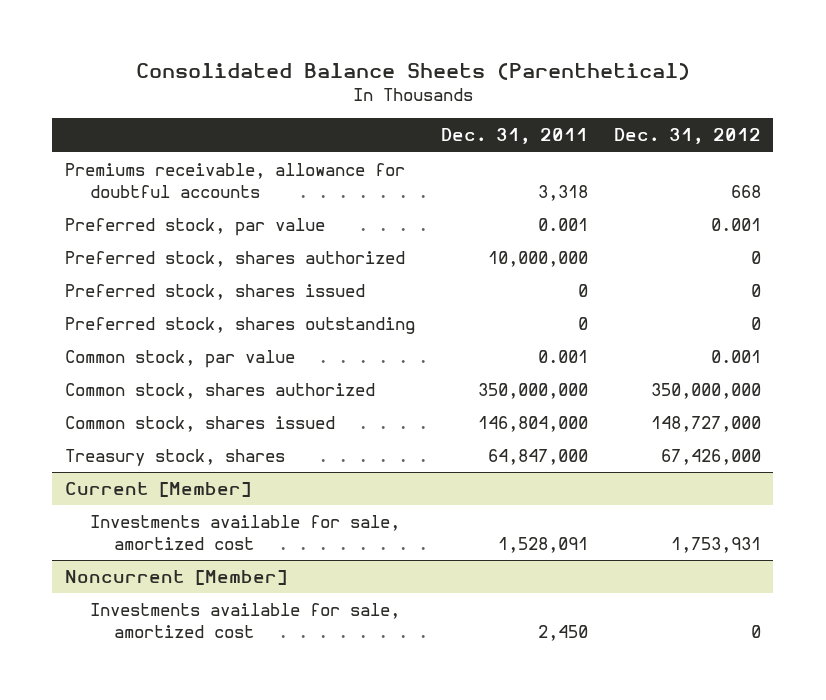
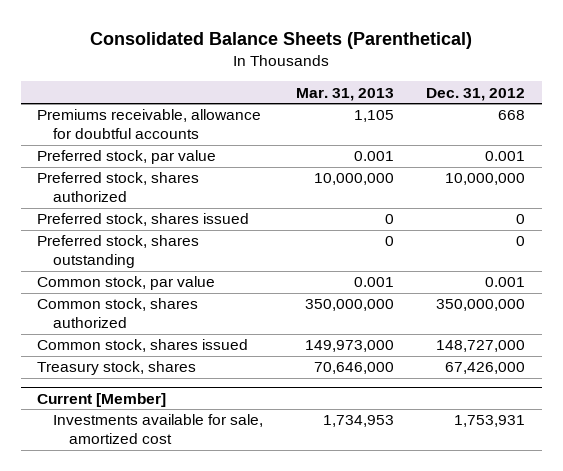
[440,128,588,145] Dec. 31, 2011 -> none
none -> [295,87,394,101] Mar. 31, 2013
[750,251,761,265] 0 -> [445,173,526,186] 10,000,000
[65,570,288,586] Noncurrent [Member] -> none
[89,603,400,638] Investments available for sale, amortized cost -> none

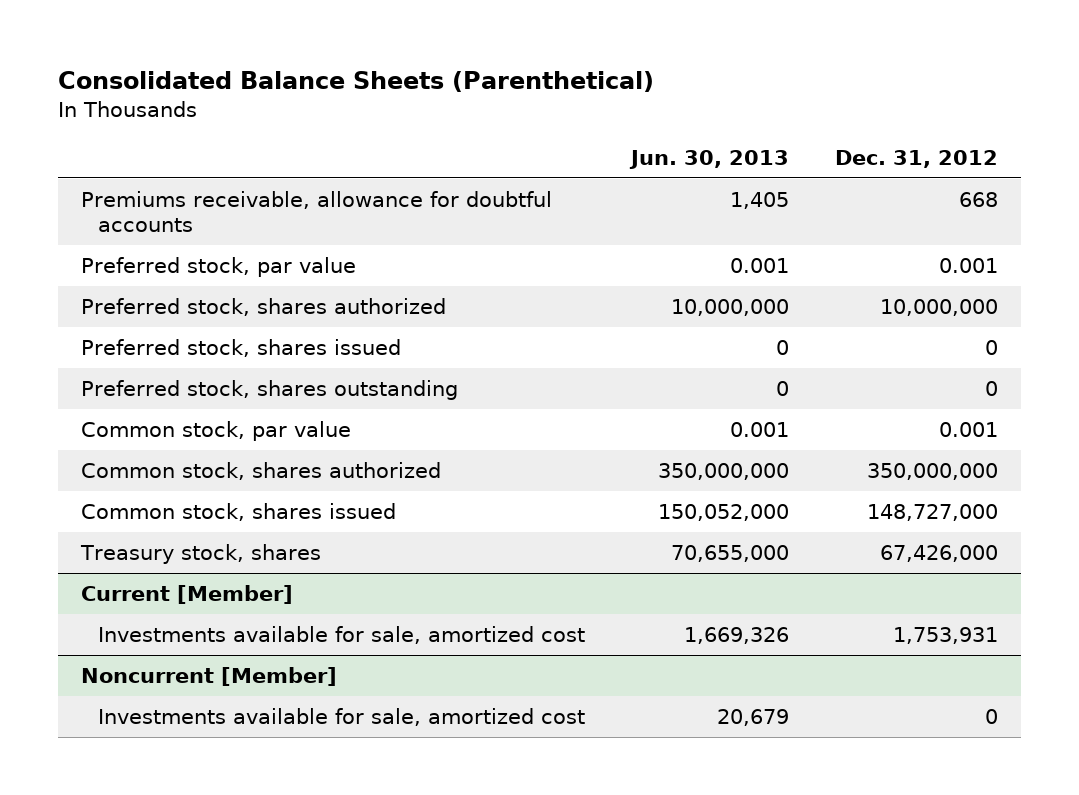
[295,87,394,101] Mar. 31, 2013 -> none
none -> [629,149,790,169] Jun. 30, 2013
none -> [80,666,337,686] Noncurrent [Member]
none -> [98,707,586,726] Investments available for sale, amortized cost

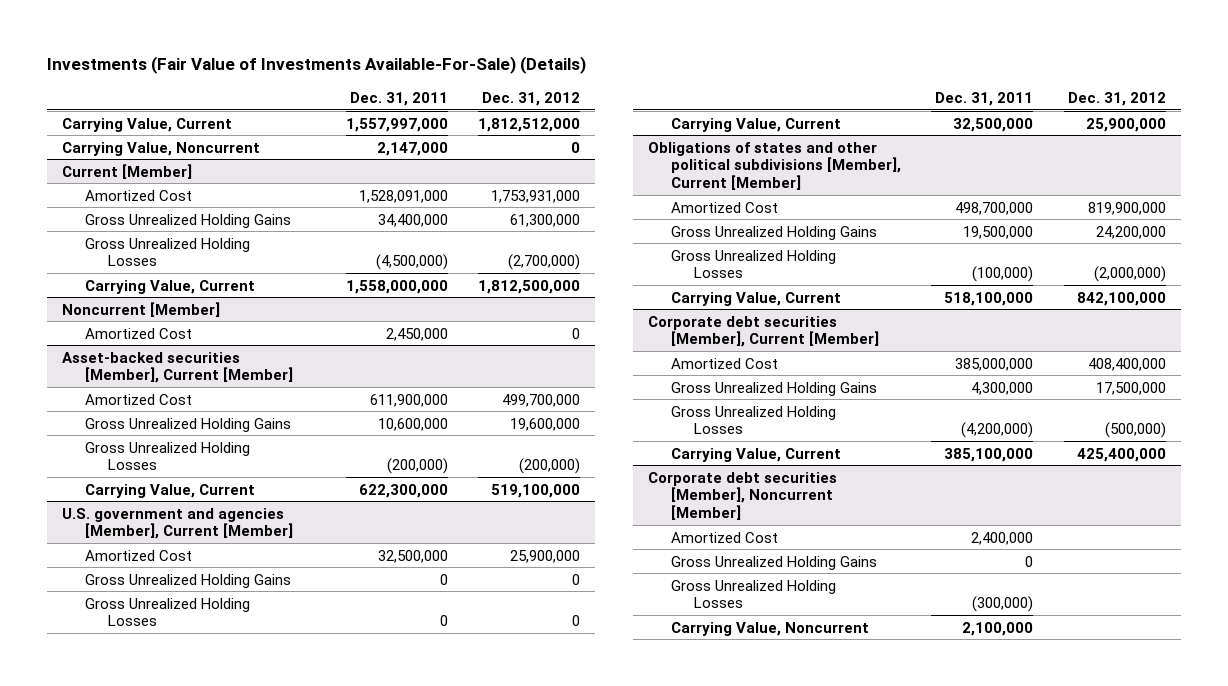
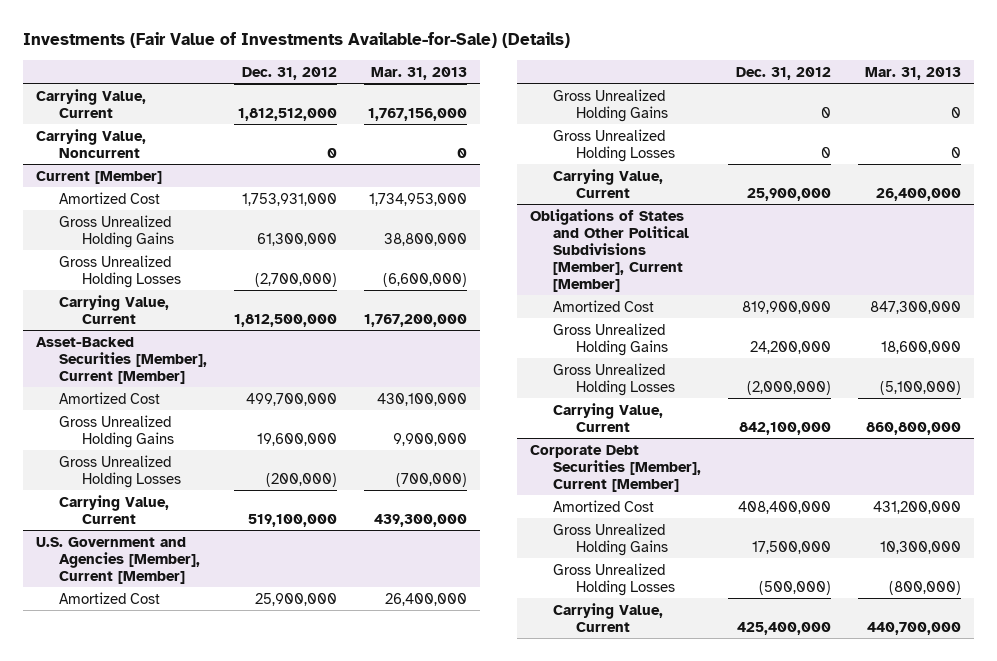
[46,56,586,75] Investments (Fair Value of Investments Available-For-Sale) (Details) -> [22,32,570,49] Investments (Fair Value of Investments Available-for-Sale) (Details)
[349,91,448,106] Dec. 31, 2011 -> none
none -> [370,66,467,80] Mar. 31, 2013
[62,301,221,317] Noncurrent [Member] -> none
[85,327,193,339] Amortized Cost -> none
[62,351,294,384] Asset-backed securities [Member], Current [Member] -> [36,336,208,384] Asset-Backed Securities [Member], Current [Member]
[62,507,294,540] U.S. government and agencies [Member], Current [Member] -> [36,536,201,584] U.S. Government and Agencies [Member], Current [Member]
[647,141,901,190] Obligations of states and other political subdivisions [Member], Current [Member] -> [530,208,689,292] Obligations of States and Other Political Subdivisions [Member], Current [Member]
[647,315,879,348] Corporate debt securities [Member], Current [Member] -> [530,444,701,492] Corporate Debt Securities [Member], Current [Member]
[647,471,837,520] Corporate debt securities [Member], Noncurrent [Member] -> none
[670,531,778,543] Amortized Cost -> none
[670,555,877,570] Gross Unrealized Holding Gains -> none
[670,579,836,609] Gross Unrealized Holding Losses -> none
[670,621,869,636] Carrying Value, Noncurrent -> none

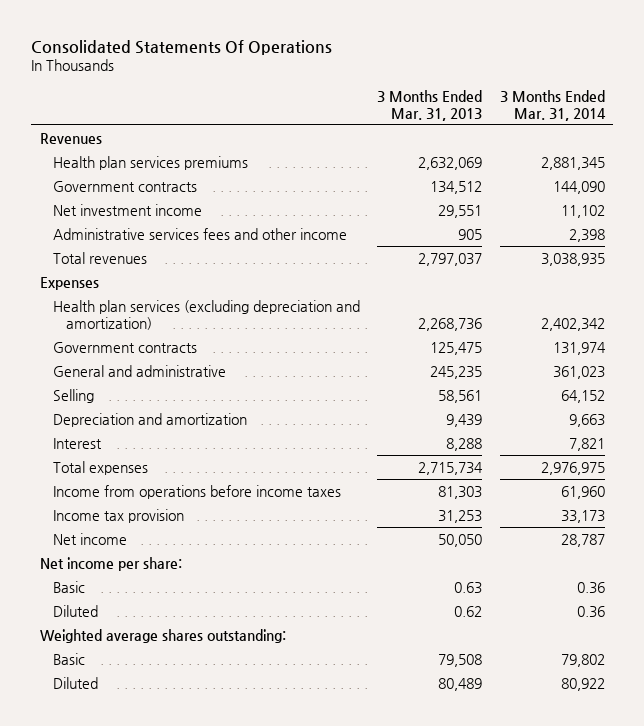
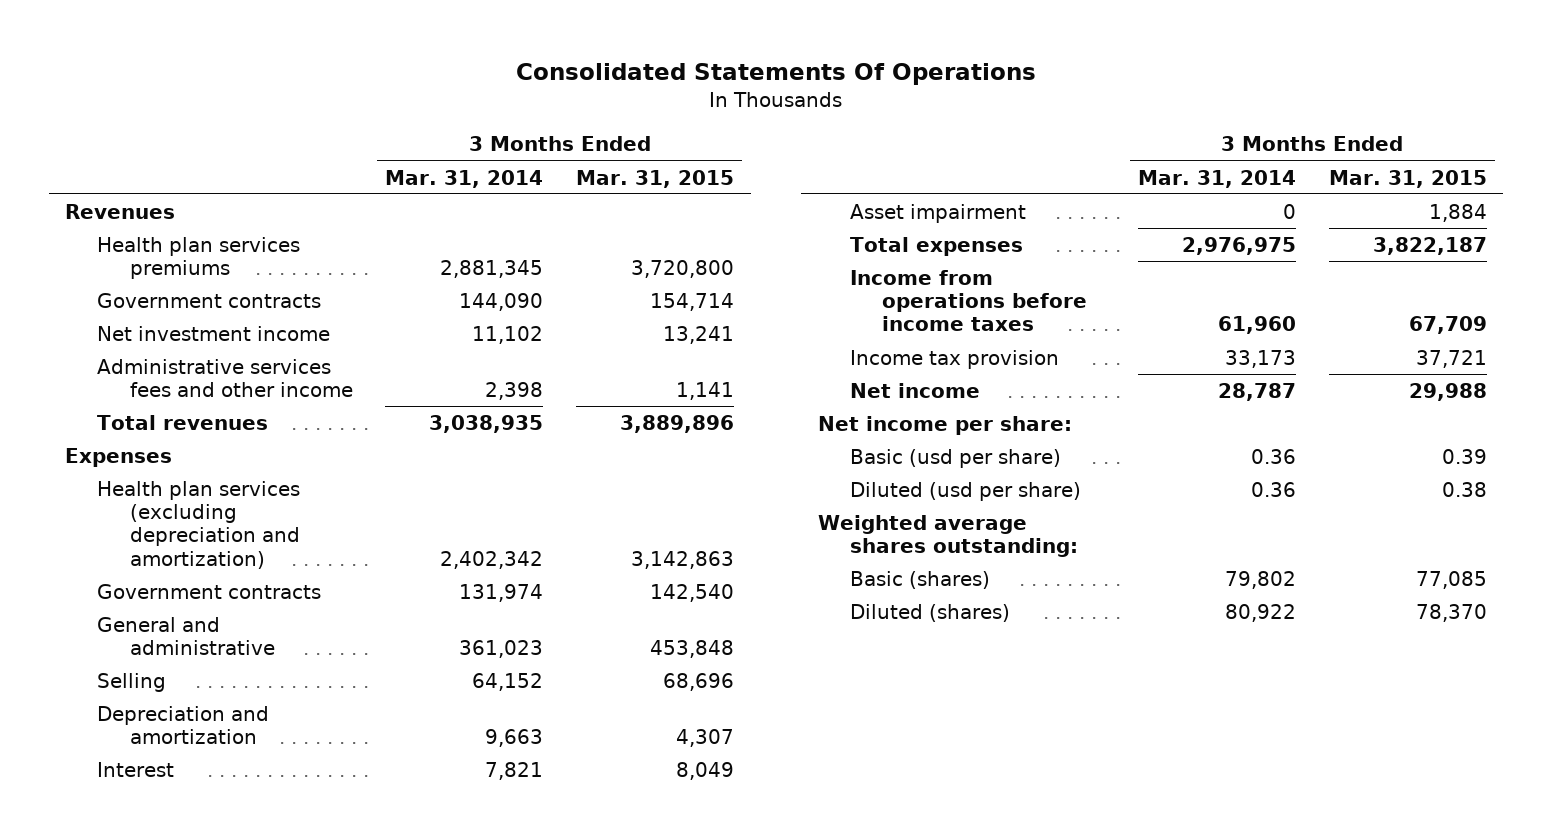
[377,89,483,121] 3 Months Ended Mar. 31, 2013 -> none
none -> [576,169,735,188] Mar. 31, 2015
none -> [849,203,1026,223] Asset impairment
[52,580,85,593] Basic -> [849,448,1061,468] Basic (usd per share)
[52,604,98,617] Diluted -> [849,481,1081,501] Diluted (usd per share)
[52,652,85,665] Basic -> [849,570,990,589] Basic (shares)
[52,676,98,689] Diluted -> [849,603,1010,622] Diluted (shares)

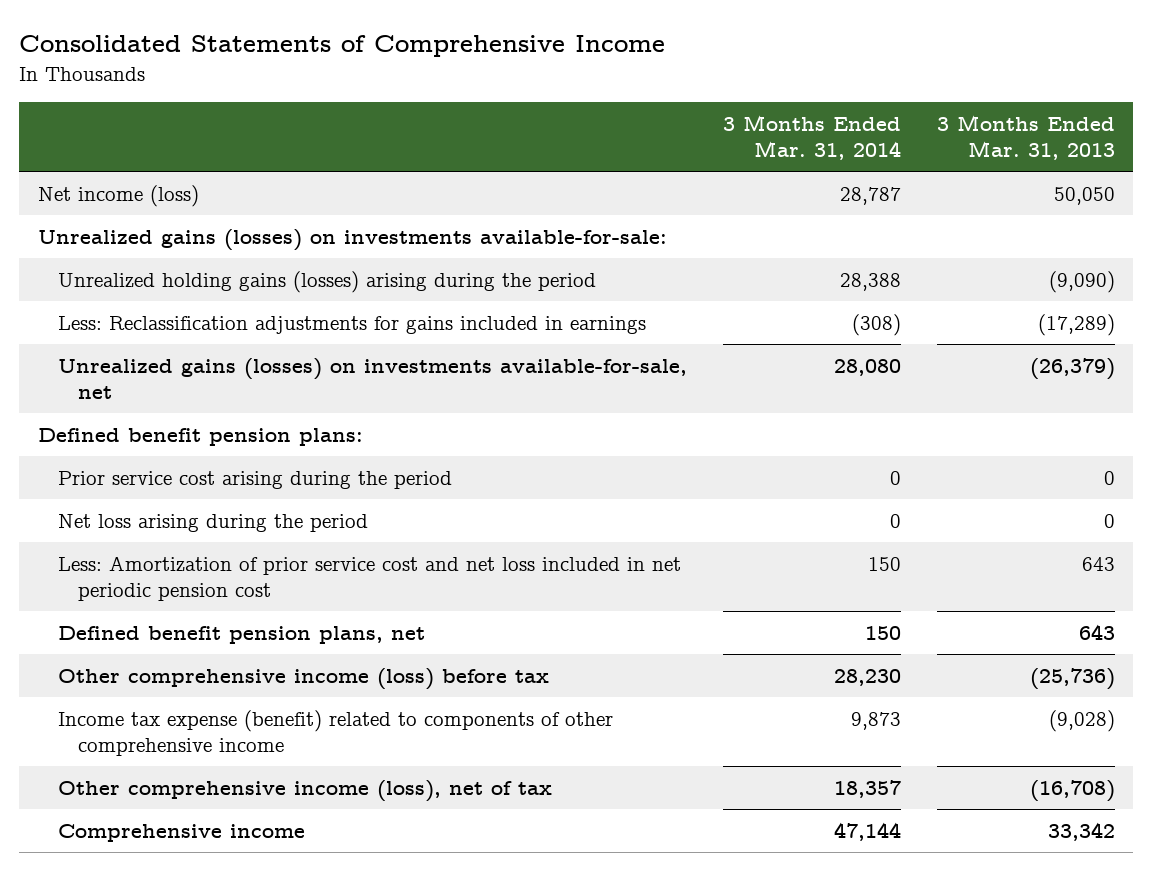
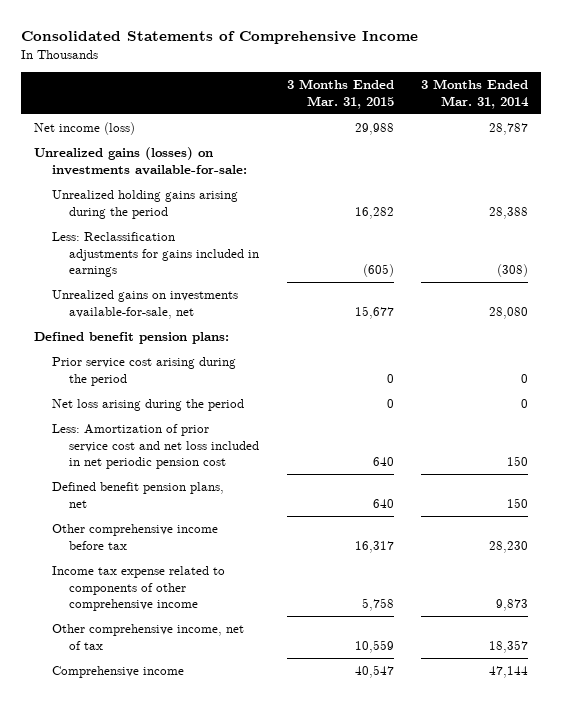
[937,114,1116,161] 3 Months Ended Mar. 31, 2013 -> none
none -> [286,79,394,109] 3 Months Ended Mar. 31, 2015
[57,270,596,293] Unrealized holding gains (losses) arising during the period -> [51,190,238,219] Unrealized holding gains arising during the period
[57,357,687,399] Unrealized gains (losses) on investments available-for-sale, net -> [51,290,238,319] Unrealized gains on investments available-for-sale, net
[57,667,549,690] Other comprehensive income (loss) before tax -> [51,524,218,550] Other comprehensive income before tax
[57,709,613,756] Income tax expense (benefit) related to components of other comprehensive income -> [51,566,225,612] Income tax expense related to components of other comprehensive income
[57,779,552,802] Other comprehensive income (loss), net of tax -> [51,624,244,650] Other comprehensive income, net of tax

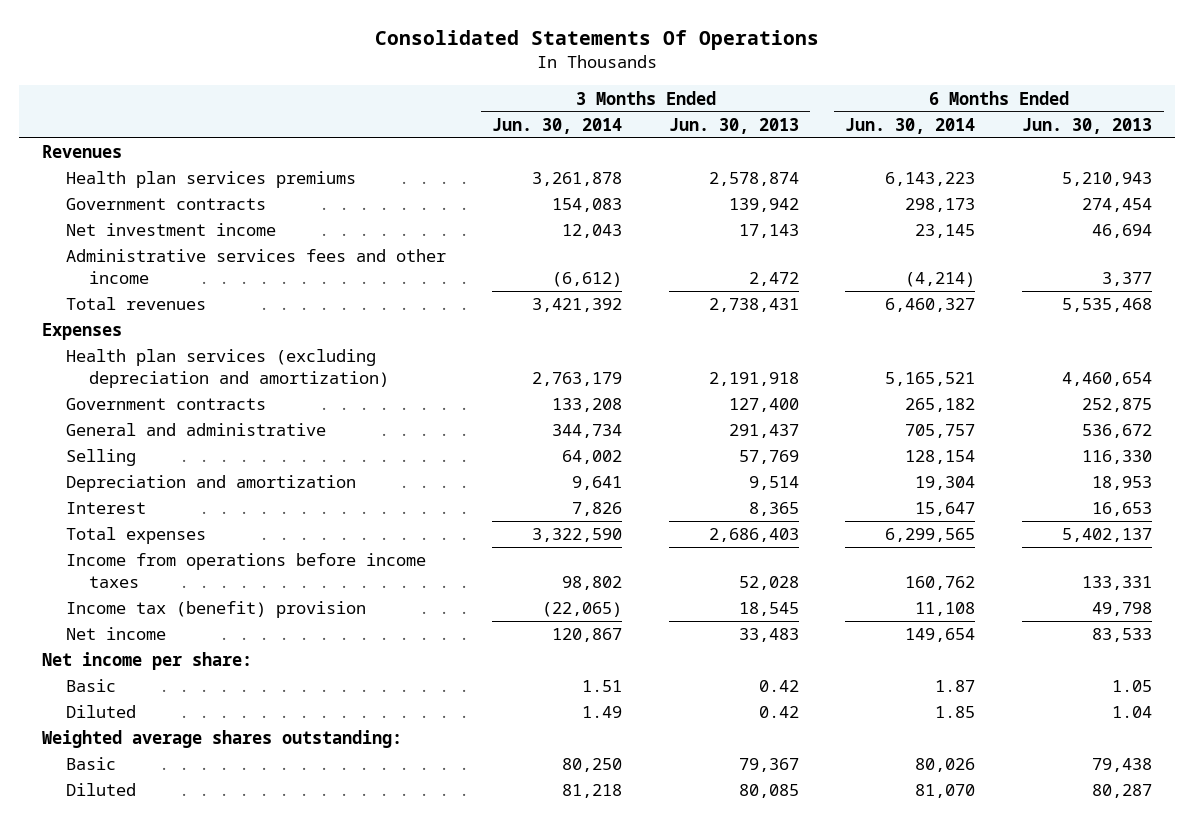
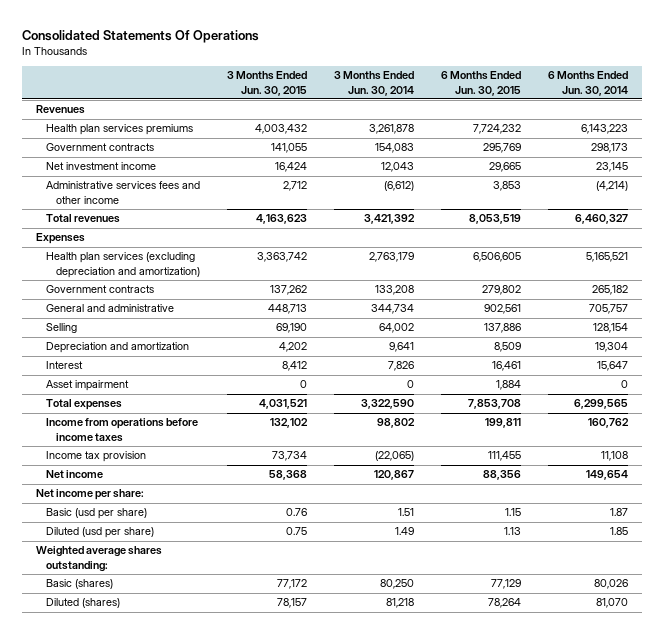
[668,117,799,134] Jun. 30, 2013 -> none
[1021,117,1152,134] Jun. 30, 2013 -> none
none -> [227,71,308,96] 3 Months Ended Jun. 30, 2015
none -> [441,71,522,96] 6 Months Ended Jun. 30, 2015
none -> [46,380,130,392] Asset impairment
[65,601,366,619] Income tax (benefit) provision -> [46,451,147,463] Income tax provision
[65,679,116,693] Basic -> [46,508,148,520] Basic (usd per share)
[65,705,136,719] Diluted -> [46,527,155,539] Diluted (usd per share)
[65,757,116,771] Basic -> [46,579,114,590] Basic (shares)
[65,783,136,797] Diluted -> [46,598,121,609] Diluted (shares)

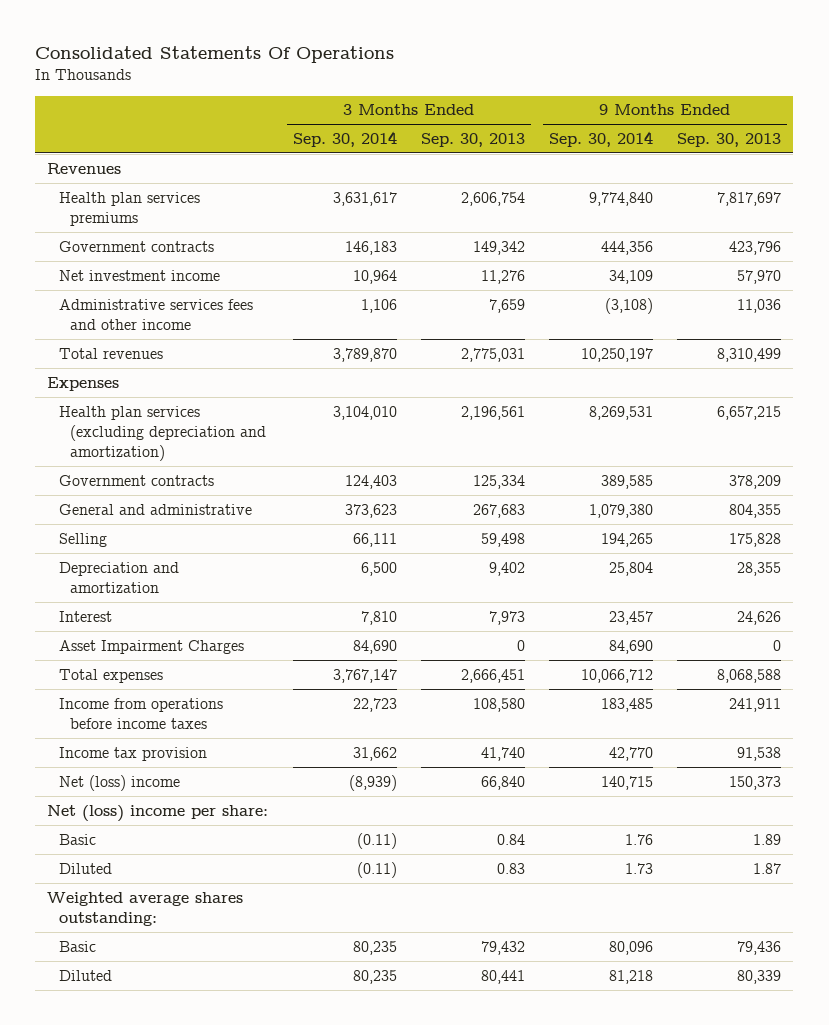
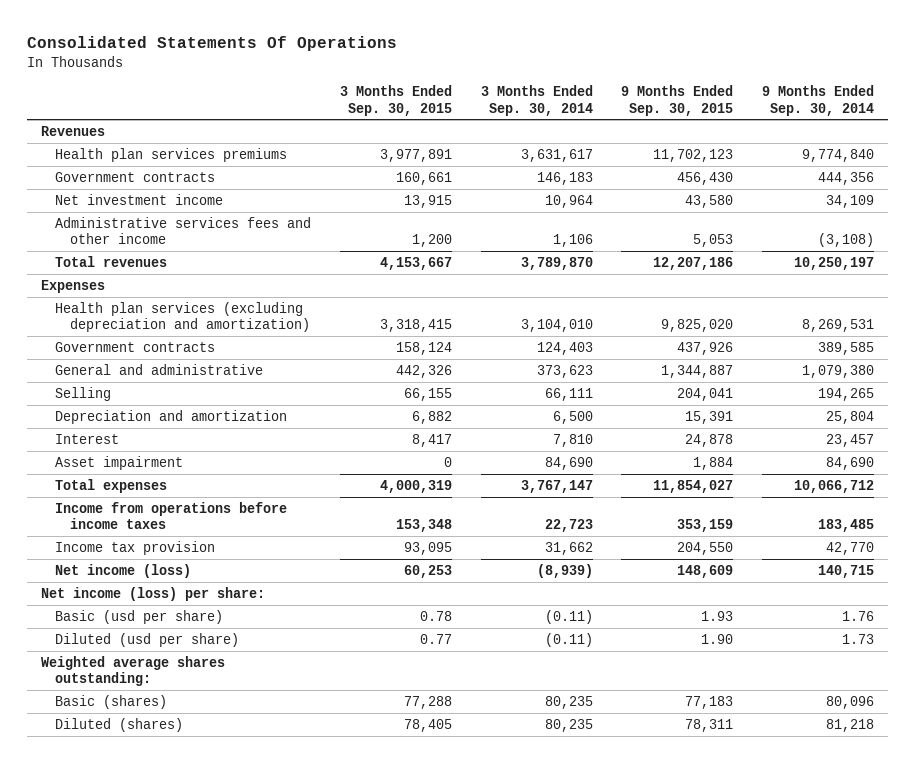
[420,132,525,147] Sep. 30, 2013 -> none
[677,132,782,147] Sep. 30, 2013 -> none
none -> [340,85,453,116] 3 Months Ended Sep. 30, 2015
none -> [621,85,734,116] 9 Months Ended Sep. 30, 2015
[58,639,244,654] Asset Impairment Charges -> [55,455,184,470] Asset impairment
[58,774,180,791] Net (loss) income -> [55,563,192,578] Net income (loss)
[47,804,269,822] Net (loss) income per share: -> [41,586,266,601] Net income (loss) per share:
[58,833,96,845] Basic -> [55,609,224,624] Basic (usd per share)
[58,862,112,874] Diluted -> [55,632,240,647] Diluted (usd per share)
[58,940,96,952] Basic -> [55,694,168,709] Basic (shares)
[58,969,112,981] Diluted -> [55,717,184,732] Diluted (shares)

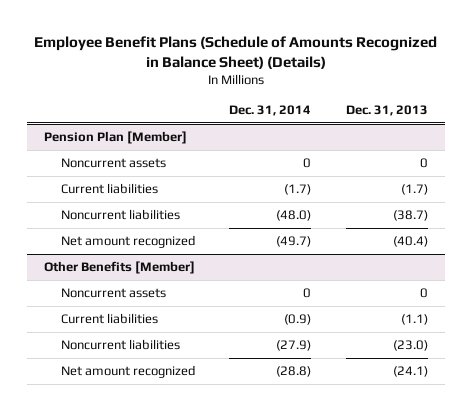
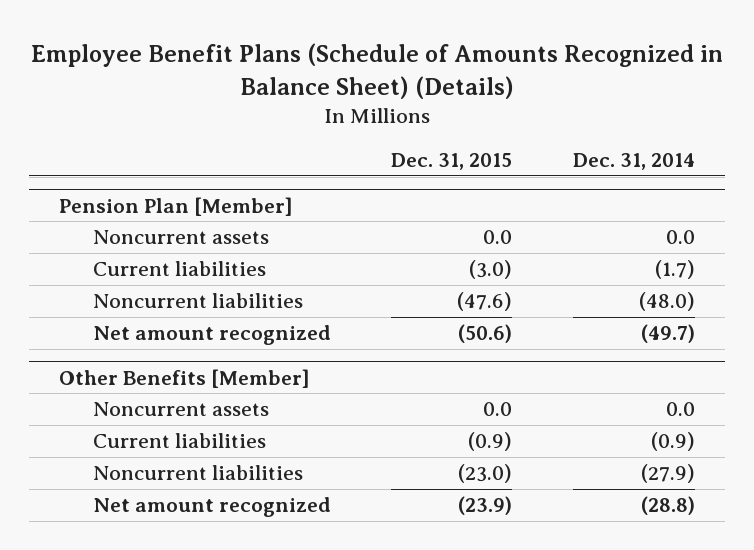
[345,105,428,117] Dec. 31, 2013 -> none
none -> [391,153,513,171] Dec. 31, 2015
[303,157,312,168] 0 -> [665,230,695,245] 0.0
[303,287,312,298] 0 -> [665,402,695,417] 0.0

